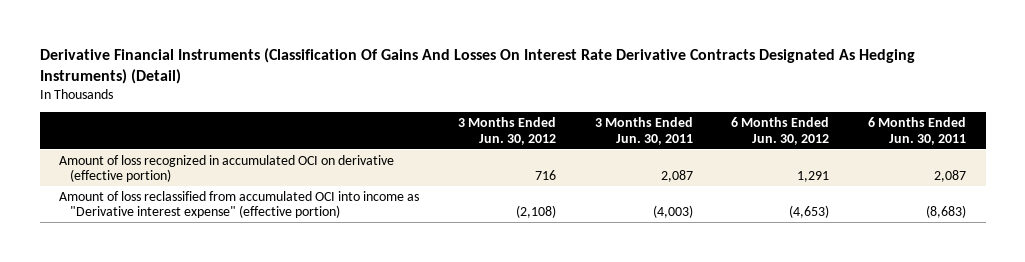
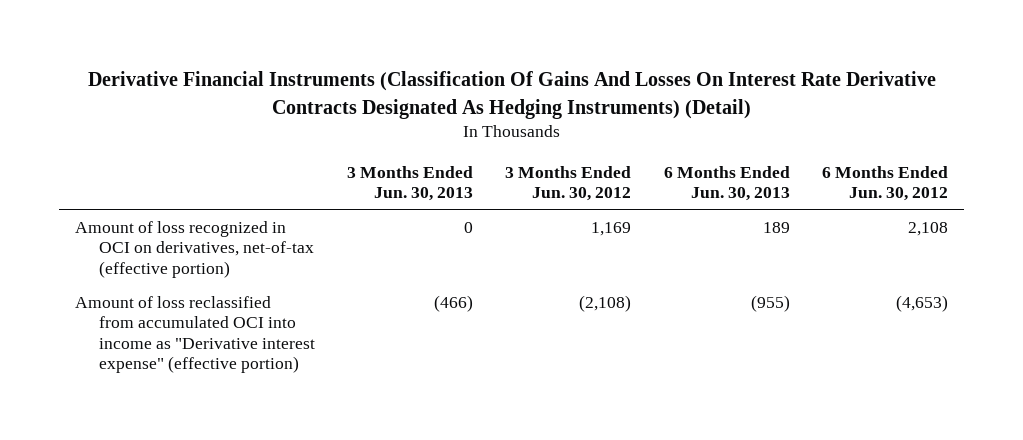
[594,117,693,145] 3 Months Ended Jun. 30, 2011 -> none
[868,117,967,145] 6 Months Ended Jun. 30, 2011 -> none
none -> [347,165,474,202] 3 Months Ended Jun. 30, 2013
none -> [663,165,790,202] 6 Months Ended Jun. 30, 2013
[59,154,395,183] Amount of loss recognized in accumulated OCI on derivative (effective portion) -> [75,220,315,278] Amount of loss recognized in OCI on derivatives, net-of-tax (effective portion)
[534,170,556,181] 716 -> [591,221,632,236] 1,169
[797,171,830,183] 1,291 -> [907,221,948,236] 2,108

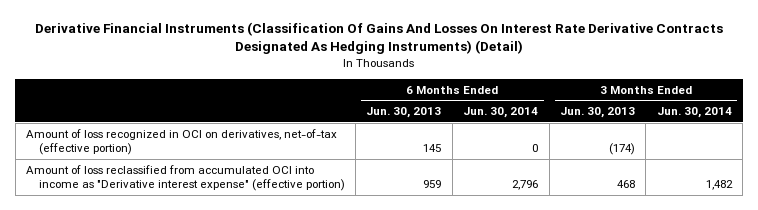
[505,165,632,202] 3 Months Ended Jun. 30, 2012 -> none
[821,165,948,202] 6 Months Ended Jun. 30, 2012 -> none
none -> [463,106,539,118] Jun. 30, 2014
none -> [656,106,732,118] Jun. 30, 2014
[464,221,474,233] 0 -> [609,143,636,156] (174)
[762,221,790,233] 189 -> [423,144,442,153] 145
[434,294,474,312] (466) -> [617,180,636,189] 468
[750,294,790,312] (955) -> [423,180,442,189] 959

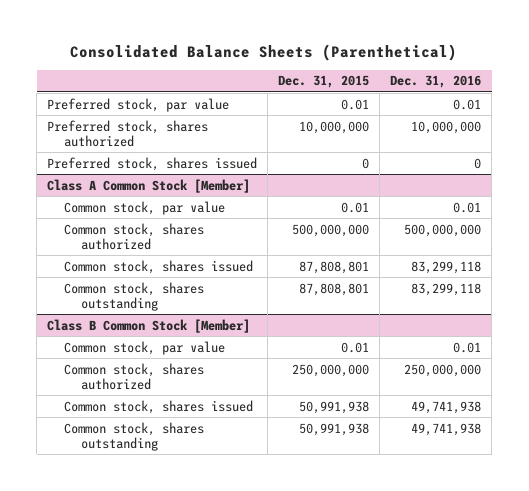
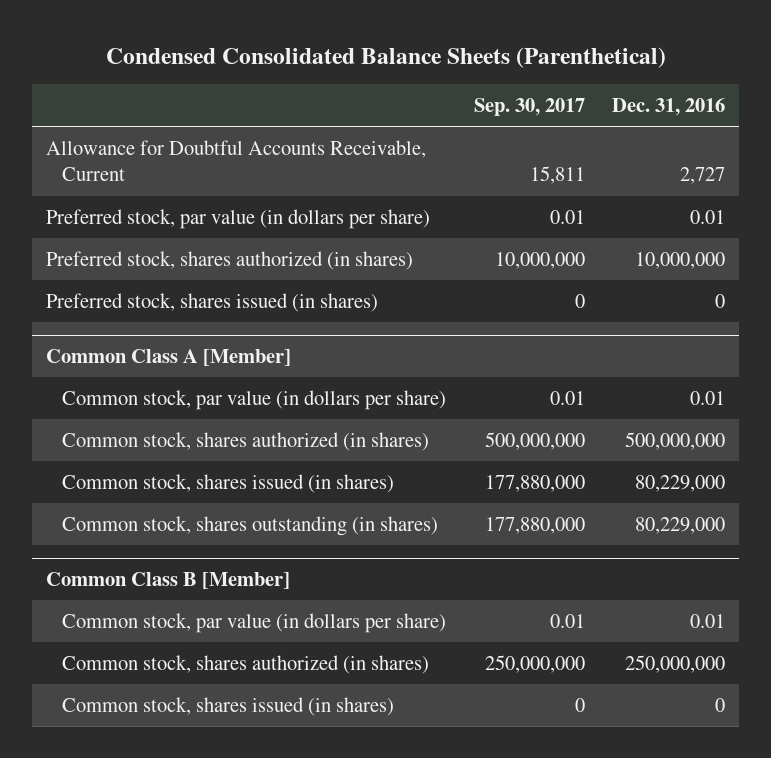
[70,43,458,61] Consolidated Balance Sheets (Parenthetical) -> [105,46,666,68] Condensed Consolidated Balance Sheets (Parenthetical)
[278,75,370,89] Dec. 31, 2015 -> none
none -> [473,97,585,116] Sep. 30, 2017
[64,421,205,451] Common stock, shares outstanding -> none
none -> [45,139,426,182] Allowance for Doubtful Accounts Receivable, Current
[47,97,230,112] Preferred stock, par value -> [45,208,430,229] Preferred stock, par value (in dollars per share)
[47,119,209,147] Preferred stock, shares authorized -> [45,250,413,270] Preferred stock, shares authorized (in shares)
[47,156,258,171] Preferred stock, shares issued -> [45,292,378,312] Preferred stock, shares issued (in shares)
[47,178,251,193] Class A Common Stock [Member] -> [45,349,291,367] Common Class A [Member]
[64,200,226,215] Common stock, par value -> [62,389,447,410] Common stock, par value (in dollars per share)
[64,222,205,250] Common stock, shares authorized -> [62,431,430,451] Common stock, shares authorized (in shares)
[64,259,254,274] Common stock, shares issued -> [62,473,395,493] Common stock, shares issued (in shares)
[411,260,482,274] 83,299,118 -> [635,474,726,492] 80,229,000
[64,281,205,311] Common stock, shares outstanding -> [62,515,439,536] Common stock, shares outstanding (in shares)
[411,282,482,296] 83,299,118 -> [635,516,726,534] 80,229,000
[47,318,251,333] Class B Common Stock [Member] -> [45,572,290,590] Common Class B [Member]
[64,340,226,355] Common stock, par value -> [62,612,447,633] Common stock, par value (in dollars per share)
[64,362,205,390] Common stock, shares authorized -> [62,654,430,674] Common stock, shares authorized (in shares)
[64,399,254,414] Common stock, shares issued -> [62,696,395,716] Common stock, shares issued (in shares)
[411,400,482,414] 49,741,938 -> [715,697,726,712] 0

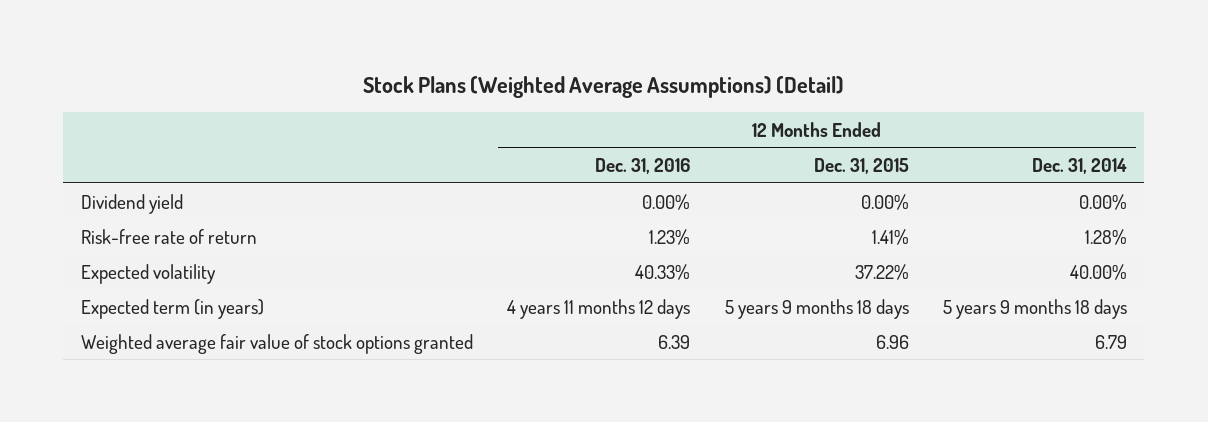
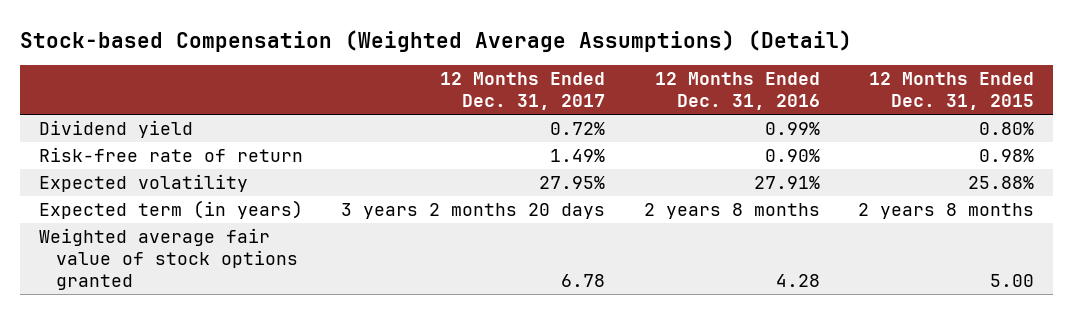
[362,75,844,98] Stock Plans (Weighted Average Assumptions) (Detail) -> [20,29,853,52] Stock-based Compensation (Weighted Average Assumptions) (Detail)
[1031,157,1127,174] Dec. 31, 2014 -> none
none -> [440,72,606,111] 12 Months Ended Dec. 31, 2017
[642,193,691,210] 0.00% -> [764,121,820,135] 0.99%
[860,193,909,210] 0.00% -> [978,121,1034,135] 0.80%
[649,228,691,245] 1.23% -> [764,148,820,162] 0.90%
[871,228,909,245] 1.41% -> [978,148,1034,162] 0.98%
[635,263,691,280] 40.33% -> [753,175,820,189] 27.91%
[854,263,909,280] 37.22% -> [967,175,1034,189] 25.88%
[507,298,691,319] 4 years 11 months 12 days -> [643,202,820,219] 2 years 8 months
[724,298,909,319] 5 years 9 months 18 days -> [857,202,1034,219] 2 years 8 months
[658,334,691,349] 6.39 -> [775,273,820,287] 4.28
[875,334,909,349] 6.96 -> [989,273,1034,287] 5.00

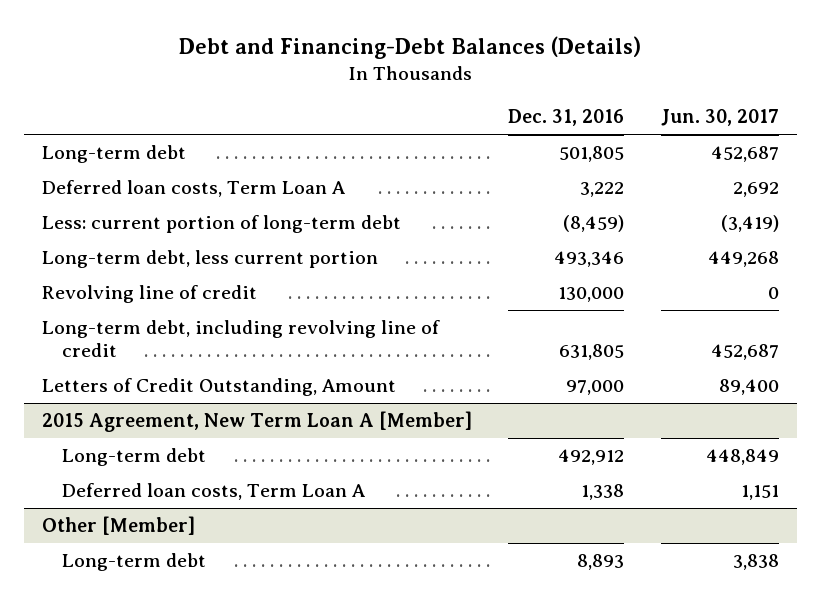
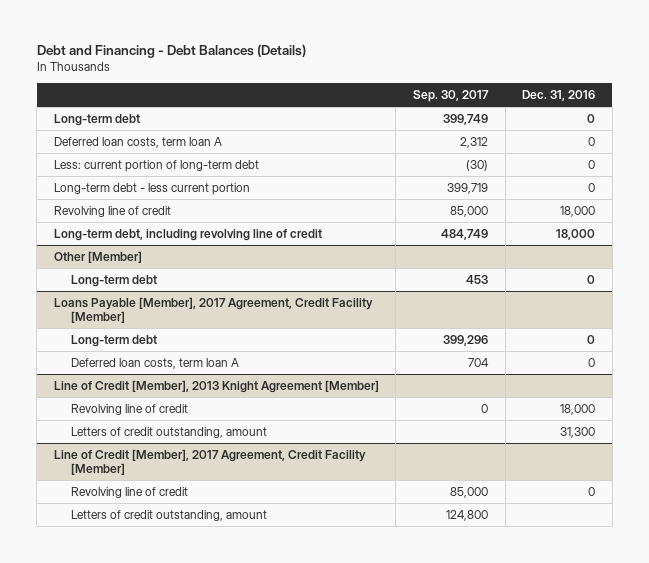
[179,35,642,59] Debt and Financing-Debt Balances (Details) -> [36,44,306,59] Debt and Financing - Debt Balances (Details)
[660,109,779,127] Jun. 30, 2017 -> none
none -> [413,90,490,103] Sep. 30, 2017
[42,378,397,397] Letters of Credit Outstanding, Amount -> none
[42,411,473,433] 2015 Agreement, New Term Loan A [Member] -> none
[61,448,206,467] Long-term debt -> none
[61,483,366,501] Deferred loan costs, Term Loan A -> none
[559,146,625,163] 501,805 -> [587,113,596,123] 0
[42,180,347,198] Deferred loan costs, Term Loan A -> [53,136,222,148] Deferred loan costs, term loan A
[580,182,625,198] 3,222 -> [588,136,596,146] 0
[563,215,625,233] (8,459) -> [588,159,596,169] 0
[42,250,379,269] Long-term debt, less current portion -> [53,182,250,195] Long-term debt - less current portion
[554,251,625,268] 493,346 -> [588,182,596,192] 0
[558,287,625,303] 130,000 -> [560,205,596,217] 18,000
[559,344,625,361] 631,805 -> [556,228,596,240] 18,000
[577,554,625,571] 8,893 -> [587,274,596,284] 0
none -> [53,296,373,324] Loans Payable [Member], 2017 Agreement, Credit Facility [Member]
none -> [71,334,158,347] Long-term debt
none -> [71,357,240,369] Deferred loan costs, term loan A
none -> [53,379,379,393] Line of Credit [Member], 2013 Knight Agreement [Member]
none -> [71,403,189,415] Revolving line of credit
none -> [71,426,268,438] Letters of credit outstanding, amount
none -> [53,448,366,476] Line of Credit [Member], 2017 Agreement, Credit Facility [Member]
none -> [71,486,189,498] Revolving line of credit
none -> [71,509,268,521] Letters of credit outstanding, amount

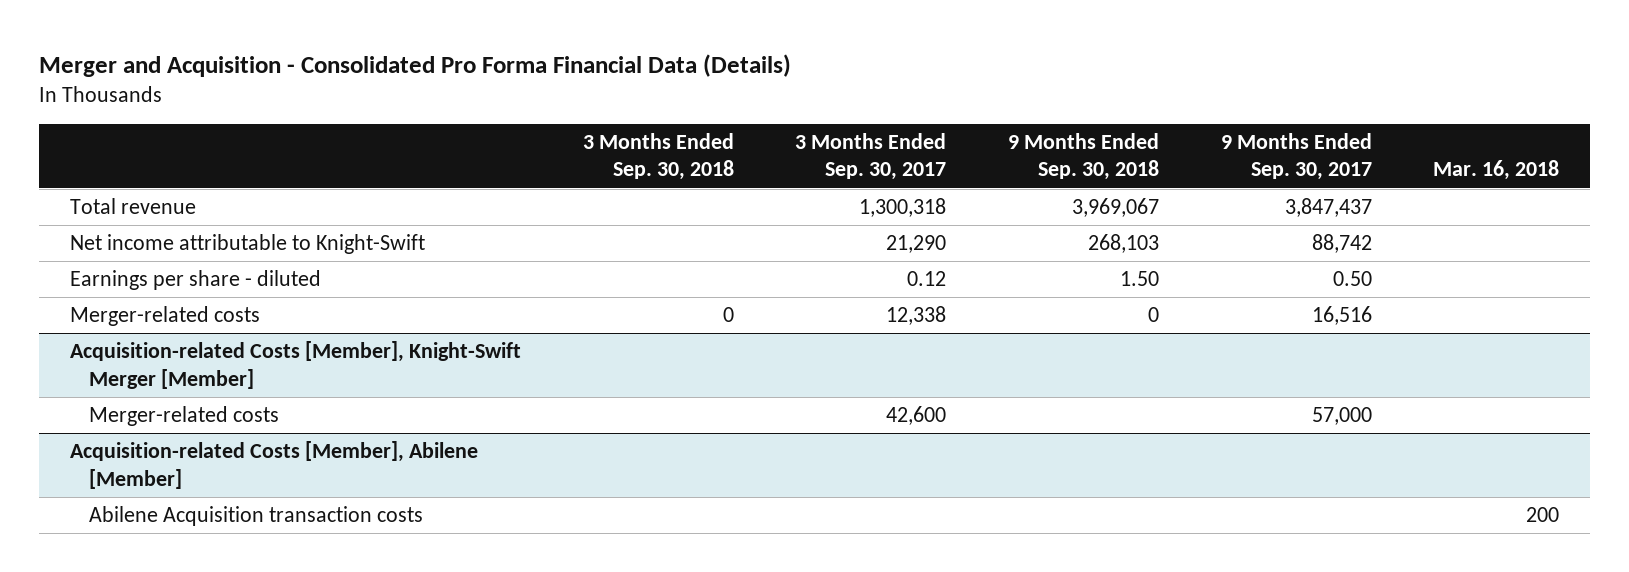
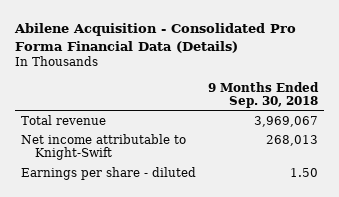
[39,53,792,77] Merger and Acquisition - Consolidated Pro Forma Financial Data (Details) -> [14,22,297,53] Abilene Acquisition - Consolidated Pro Forma Financial Data (Details)
[582,133,734,181] 3 Months Ended Sep. 30, 2018 -> none
[795,133,947,181] 3 Months Ended Sep. 30, 2017 -> none
[1220,133,1372,181] 9 Months Ended Sep. 30, 2017 -> none
[1433,160,1560,181] Mar. 16, 2018 -> none
[1087,234,1159,254] 268,103 -> [266,134,319,146] 268,013
[70,306,261,327] Merger-related costs -> none
[70,341,522,389] Acquisition-related Costs [Member], Knight-Swift Merger [Member] -> none
[88,406,279,427] Merger-related costs -> none
[70,441,479,489] Acquisition-related Costs [Member], Abilene [Member] -> none
[88,506,423,527] Abilene Acquisition transaction costs -> none

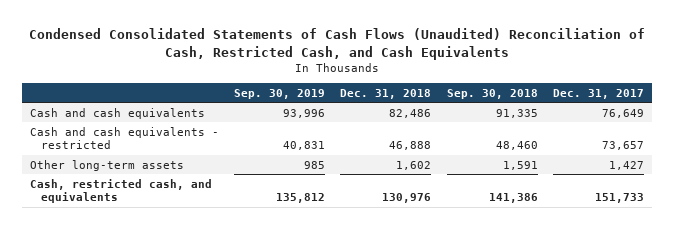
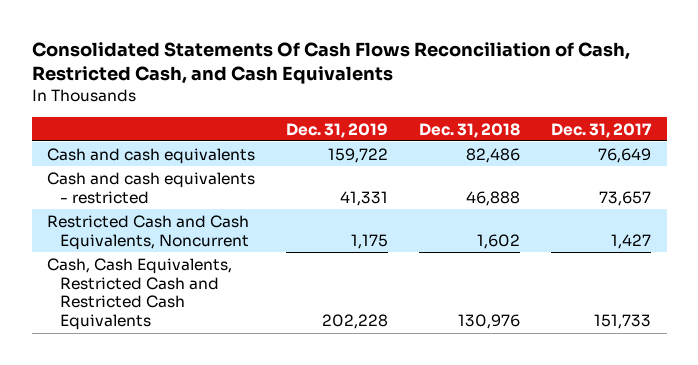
[28,28,645,60] Condensed Consolidated Statements of Cash Flows (Unaudited) Reconciliation of Cash, Restricted Cash, and Cash Equivalents -> [31,41,630,85] Consolidated Statements Of Cash Flows Reconciliation of Cash, Restricted Cash, and Cash Equivalents
[233,88,325,99] Sep. 30, 2019 -> none
[446,88,538,99] Sep. 30, 2018 -> none
none -> [286,122,389,138] Dec. 31, 2019
[29,159,184,171] Other long-term assets -> [47,214,250,250] Restricted Cash and Cash Equivalents, Noncurrent
[29,178,212,204] Cash, restricted cash, and equivalents -> [47,257,233,331] Cash, Cash Equivalents, Restricted Cash and Restricted Cash Equivalents

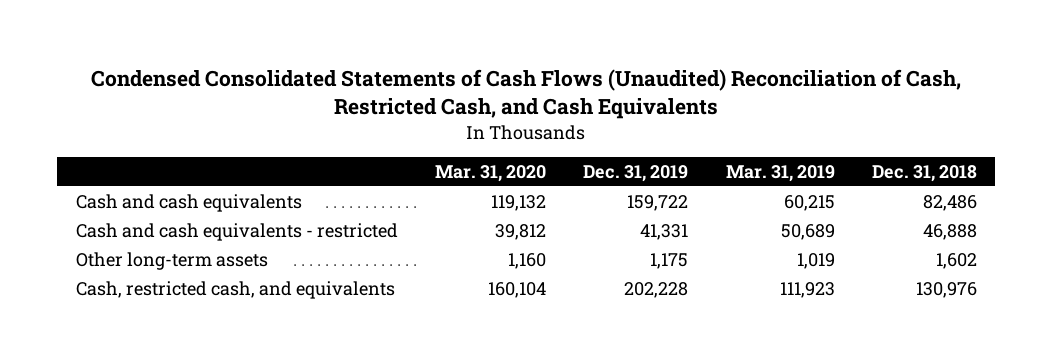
[31,41,630,85] Consolidated Statements Of Cash Flows Reconciliation of Cash, Restricted Cash, and Cash Equivalents -> [91,68,962,119] Condensed Consolidated Statements of Cash Flows (Unaudited) Reconciliation of Cash, Restricted Cash, and Cash Equivalents
[551,122,653,138] Dec. 31, 2017 -> none
none -> [435,164,547,182] Mar. 31, 2020
none -> [725,164,835,182] Mar. 31, 2019
[47,214,250,250] Restricted Cash and Cash Equivalents, Noncurrent -> [75,252,268,271] Other long-term assets
[47,257,233,331] Cash, Cash Equivalents, Restricted Cash and Restricted Cash Equivalents -> [75,281,395,300] Cash, restricted cash, and equivalents

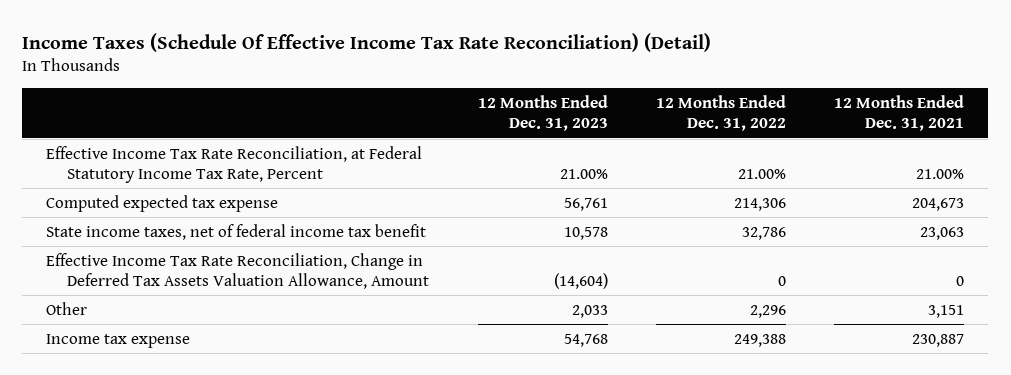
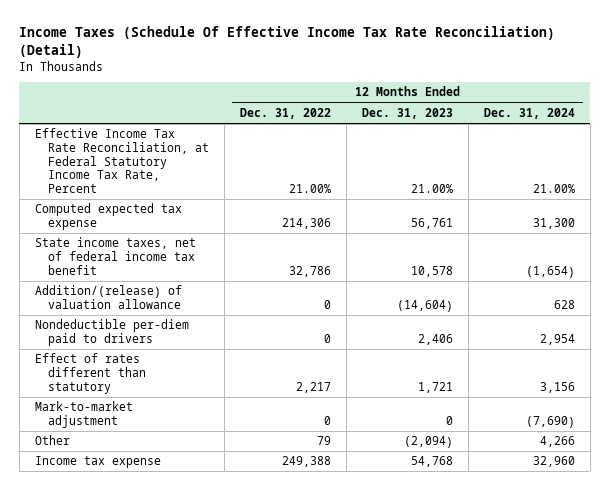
[834,95,965,132] 12 Months Ended Dec. 31, 2021 -> none
none -> [483,107,575,119] Dec. 31, 2024
[46,252,430,289] Effective Income Tax Rate Reconciliation, Change in Deferred Tax Assets Valuation Allowance, Amount -> [34,285,182,309] Addition/(release) of valuation allowance
none -> [34,319,189,346] Nondeductible per-diem paid to drivers
none -> [34,353,147,394] Effect of rates different than statutory
none -> [34,401,133,428] Mark-to-market adjustment
[571,304,608,318] 2,033 -> [404,436,454,449] (2,094)
[749,304,786,318] 2,296 -> [317,436,332,446] 79

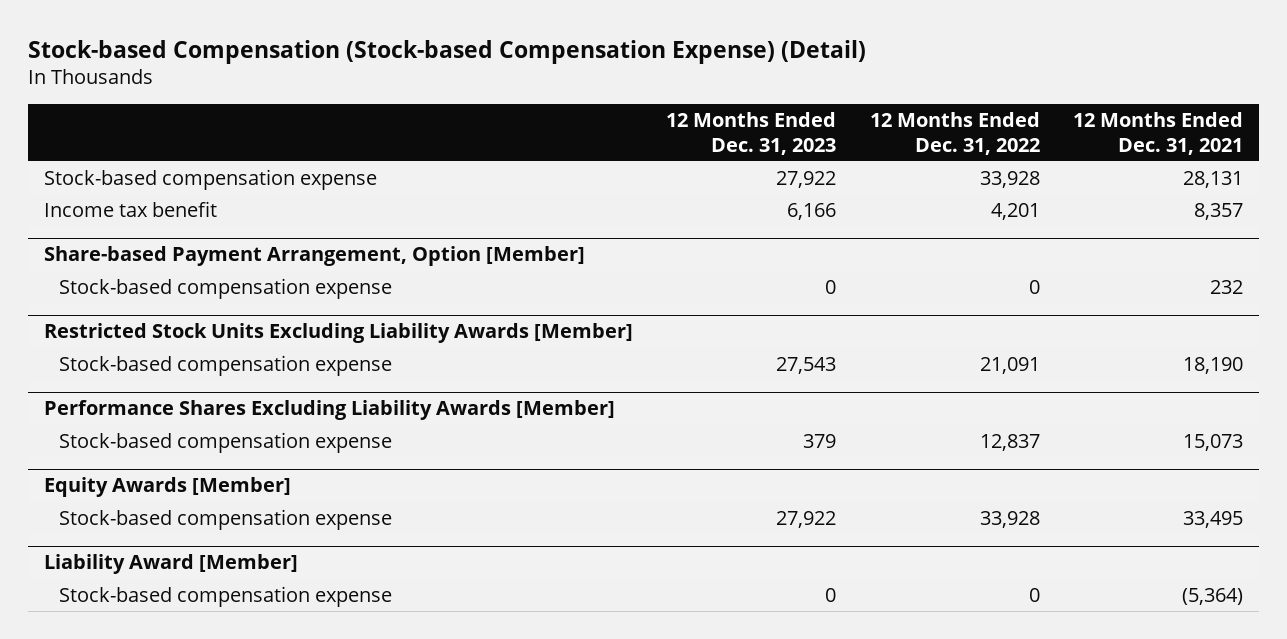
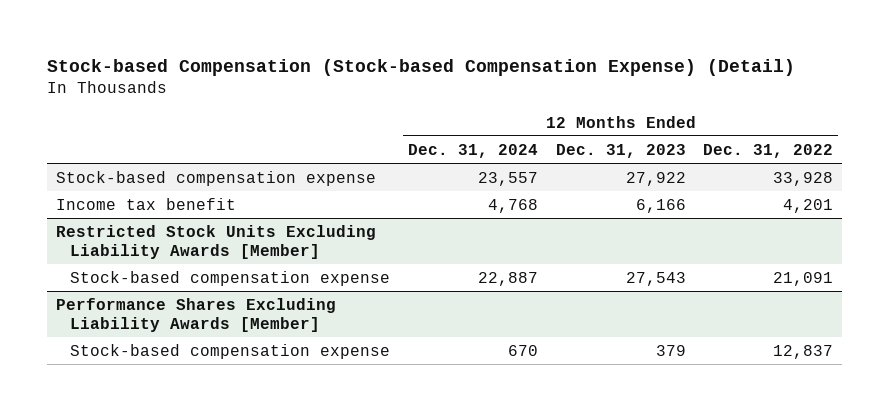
[1072,111,1243,155] 12 Months Ended Dec. 31, 2021 -> none
none -> [407,143,538,158] Dec. 31, 2024
[44,246,586,267] Share-based Payment Arrangement, Option [Member] -> none
[58,277,392,299] Stock-based compensation expense -> none
[44,477,292,498] Equity Awards [Member] -> none
[58,508,392,530] Stock-based compensation expense -> none
[44,554,299,575] Liability Award [Member] -> none
[58,585,392,607] Stock-based compensation expense -> none

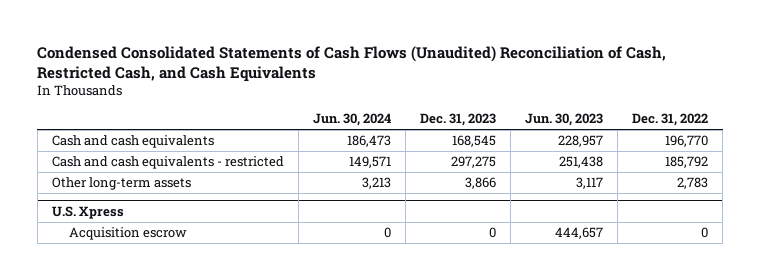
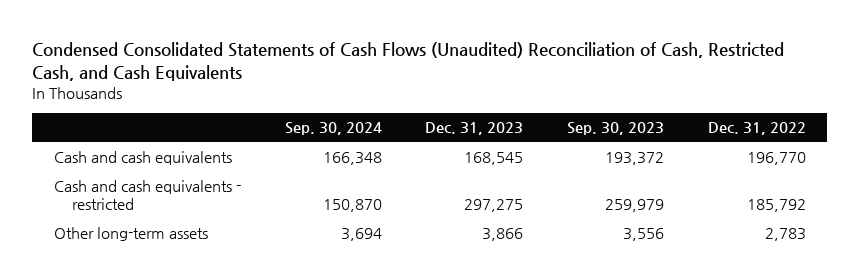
[312,113,391,127] Jun. 30, 2024 -> none
[525,113,604,127] Jun. 30, 2023 -> none
none -> [284,122,382,136] Sep. 30, 2024
none -> [566,122,664,136] Sep. 30, 2023
[51,205,124,219] U.S. Xpress -> none
[68,227,187,241] Acquisition escrow -> none

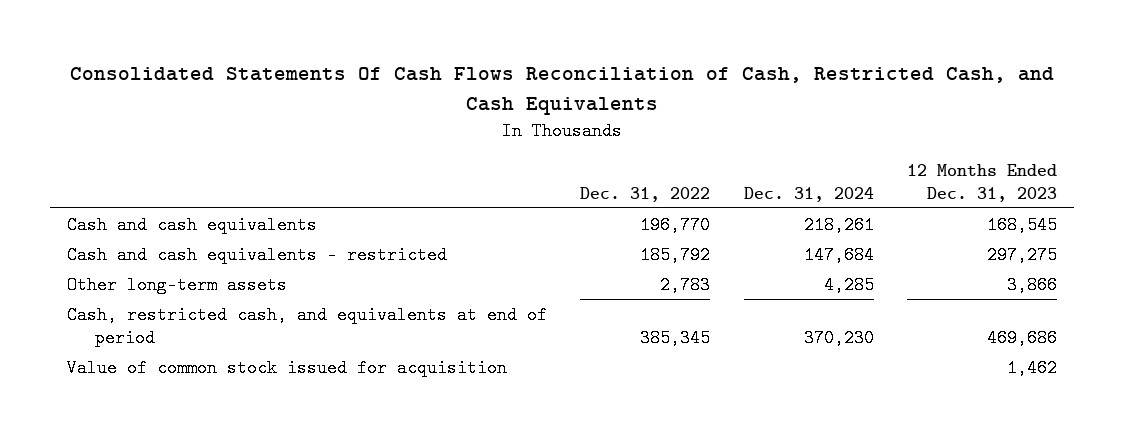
[32,42,785,81] Condensed Consolidated Statements of Cash Flows (Unaudited) Reconciliation of Cash, Restricted Cash, and Cash Equivalents -> [69,66,1054,115] Consolidated Statements Of Cash Flows Reconciliation of Cash, Restricted Cash, and Cash Equivalents
[284,122,382,136] Sep. 30, 2024 -> none
[425,122,524,136] Dec. 31, 2023 -> none
[566,122,664,136] Sep. 30, 2023 -> none
none -> [743,186,874,202] Dec. 31, 2024
none -> [907,163,1058,202] 12 Months Ended Dec. 31, 2023
none -> [66,305,547,347] Cash, restricted cash, and equivalents at end of period
none -> [66,358,507,377] Value of common stock issued for acquisition

